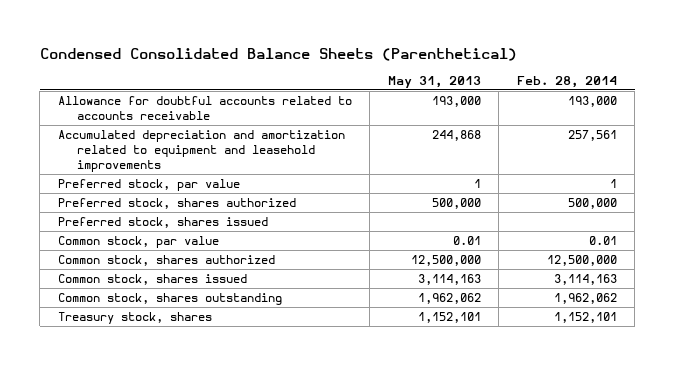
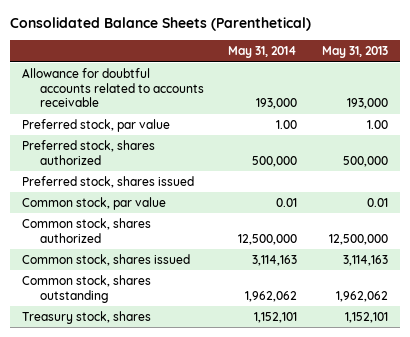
[39,47,517,61] Condensed Consolidated Balance Sheets (Parenthetical) -> [9,17,311,32] Consolidated Balance Sheets (Parenthetical)
[516,75,617,88] Feb. 28, 2014 -> none
none -> [228,46,298,59] May 31, 2014
[57,130,345,172] Accumulated depreciation and amortization related to equipment and leasehold improvements -> none
[473,179,481,189] 1 -> [366,119,388,129] 1.00

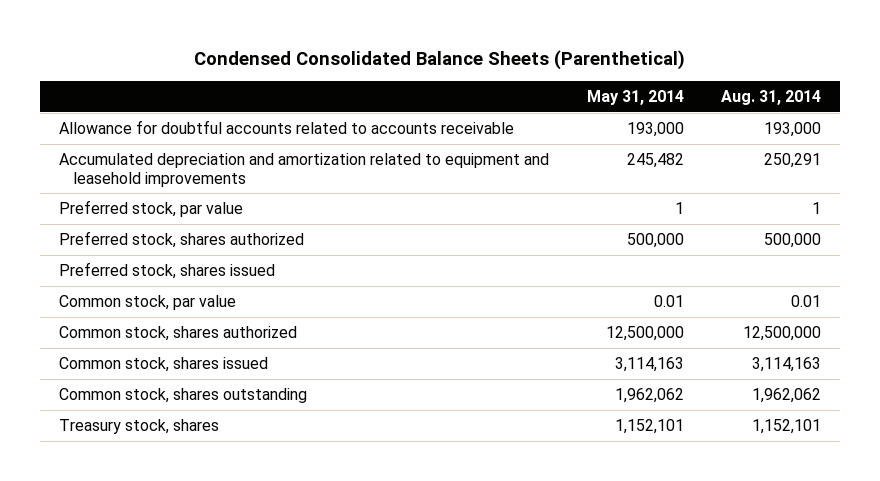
[9,17,311,32] Consolidated Balance Sheets (Parenthetical) -> [194,49,686,70] Condensed Consolidated Balance Sheets (Parenthetical)
[321,46,388,59] May 31, 2013 -> none
none -> [721,89,822,105] Aug. 31, 2014
none -> [58,153,549,187] Accumulated depreciation and amortization related to equipment and leasehold improvements
[276,119,298,129] 1.00 -> [674,202,684,215] 1

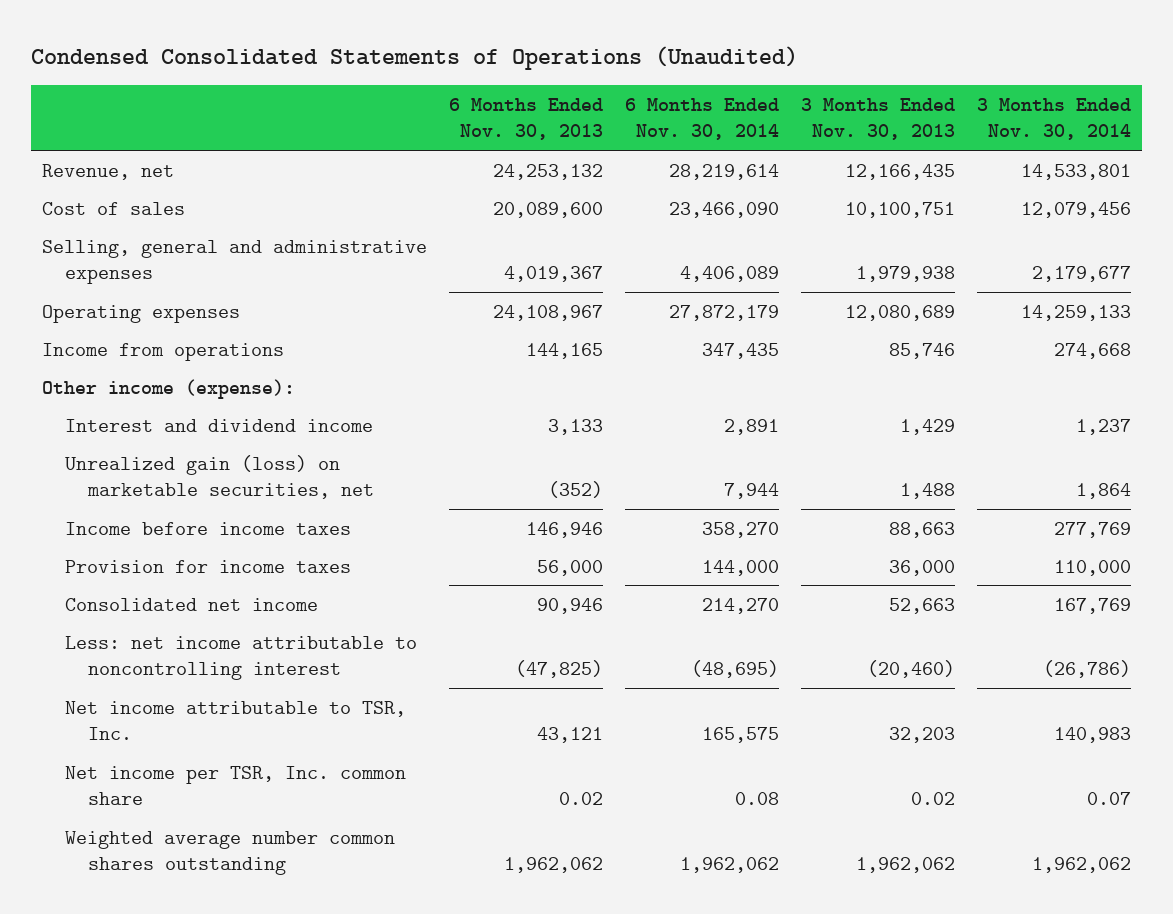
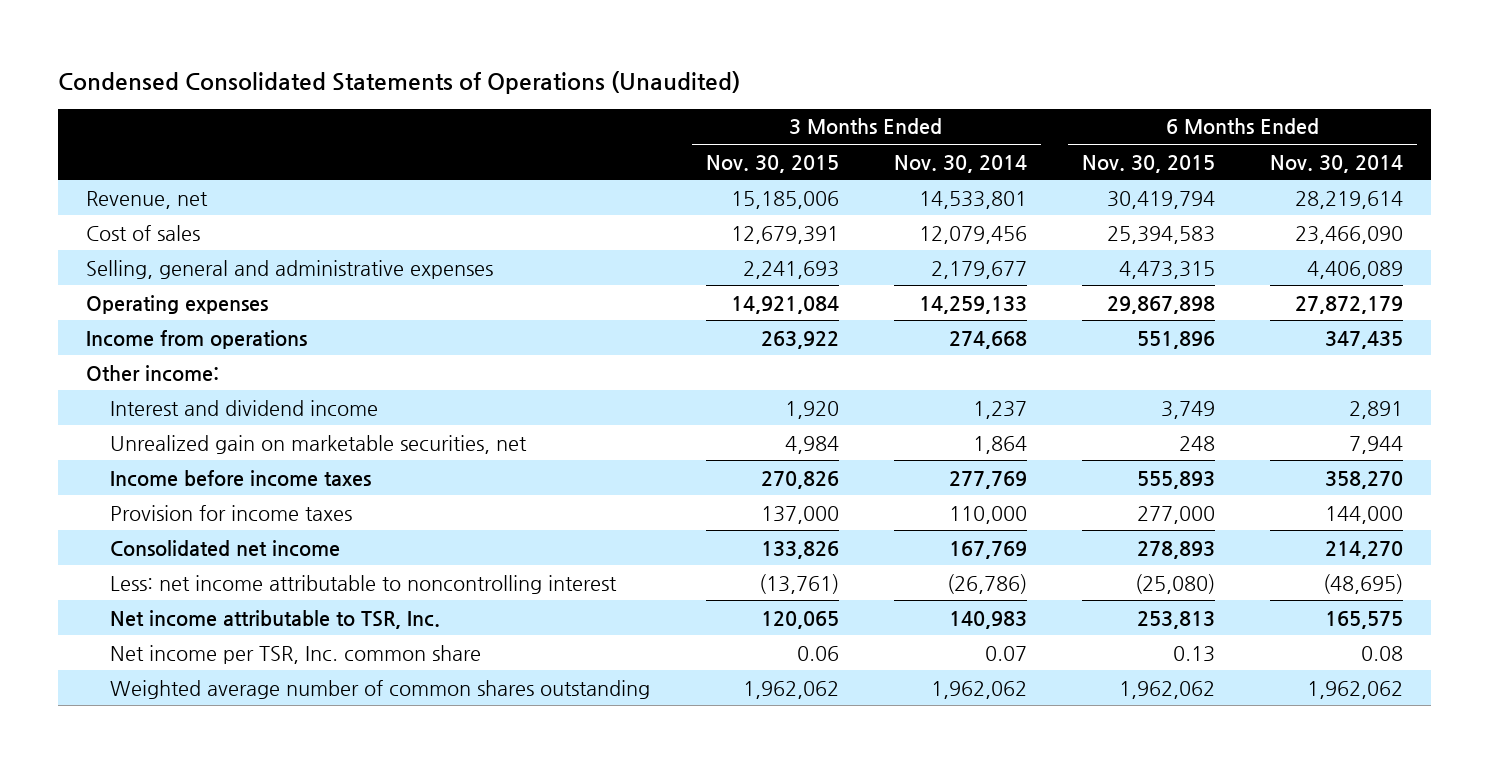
[449,97,604,141] 6 Months Ended Nov. 30, 2013 -> none
[800,97,955,141] 3 Months Ended Nov. 30, 2013 -> none
none -> [705,154,839,173] Nov. 30, 2015
none -> [1082,154,1216,173] Nov. 30, 2015
[42,378,296,399] Other income (expense): -> [86,364,220,382] Other income:
[65,454,375,500] Unrealized gain (loss) on marketable securities, net -> [110,434,528,454] Unrealized gain on marketable securities, net
[65,830,396,876] Weighted average number common shares outstanding -> [110,679,651,699] Weighted average number of common shares outstanding

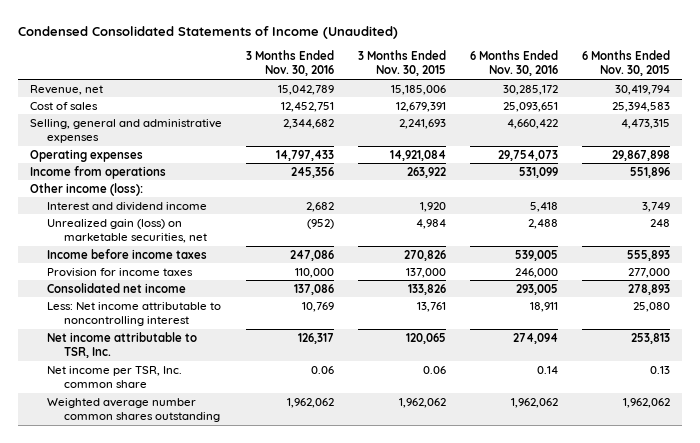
[58,71,741,95] Condensed Consolidated Statements of Operations (Unaudited) -> [18,26,399,40] Condensed Consolidated Statements of Income (Unaudited)
[893,154,1027,173] Nov. 30, 2014 -> none
[1270,154,1404,173] Nov. 30, 2014 -> none
none -> [245,50,334,77] 3 Months Ended Nov. 30, 2016
none -> [469,50,558,77] 6 Months Ended Nov. 30, 2016
[86,364,220,382] Other income: -> [30,182,144,196] Other income (loss):
[110,434,528,454] Unrealized gain on marketable securities, net -> [47,218,208,243] Unrealized gain (loss) on marketable securities, net
[110,574,618,594] Less: net income attributable to noncontrolling interest -> [47,301,222,326] Less: Net income attributable to noncontrolling interest
[758,573,839,594] (13,761) -> [416,301,446,312] 13,761
[1135,573,1216,594] (25,080) -> [632,301,670,312] 25,080
[110,679,651,699] Weighted average number of common shares outstanding -> [47,397,221,422] Weighted average number common shares outstanding

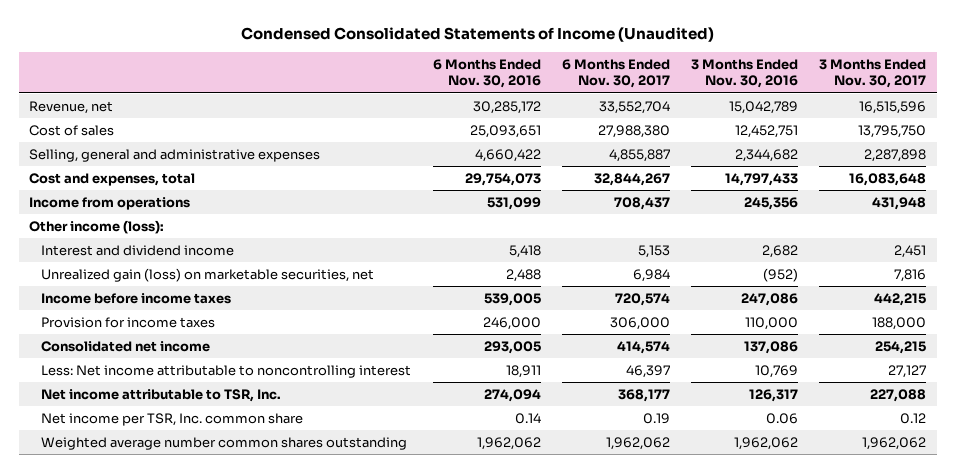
[357,50,446,77] 3 Months Ended Nov. 30, 2015 -> none
[581,50,670,77] 6 Months Ended Nov. 30, 2015 -> none
none -> [561,58,670,89] 6 Months Ended Nov. 30, 2017
none -> [819,58,927,89] 3 Months Ended Nov. 30, 2017
[30,148,144,162] Operating expenses -> [29,172,196,186] Cost and expenses, total

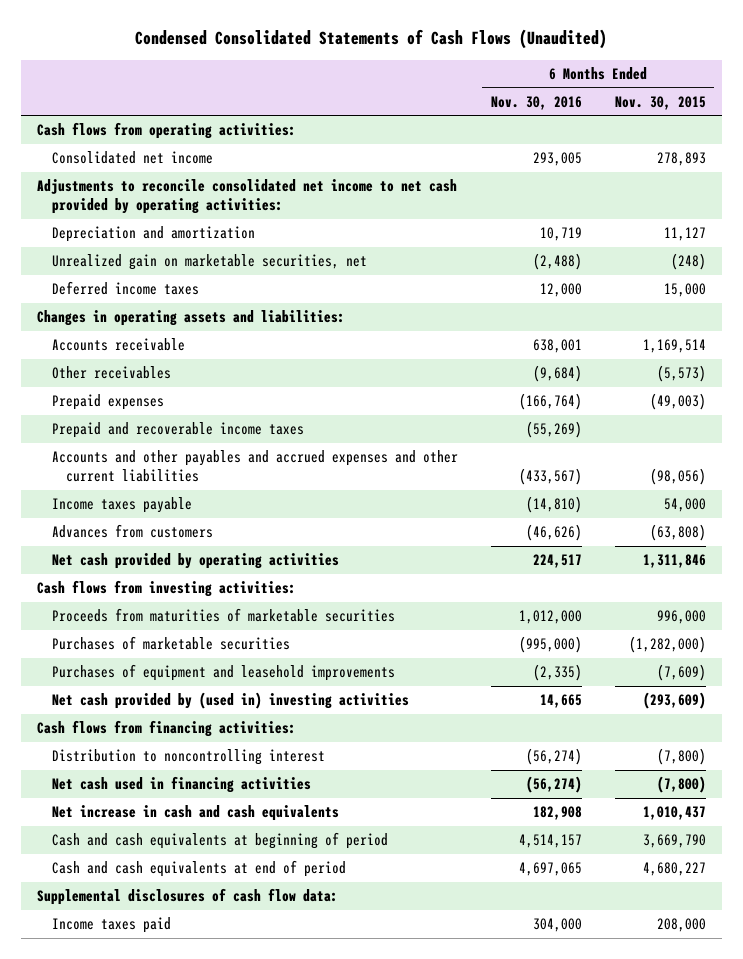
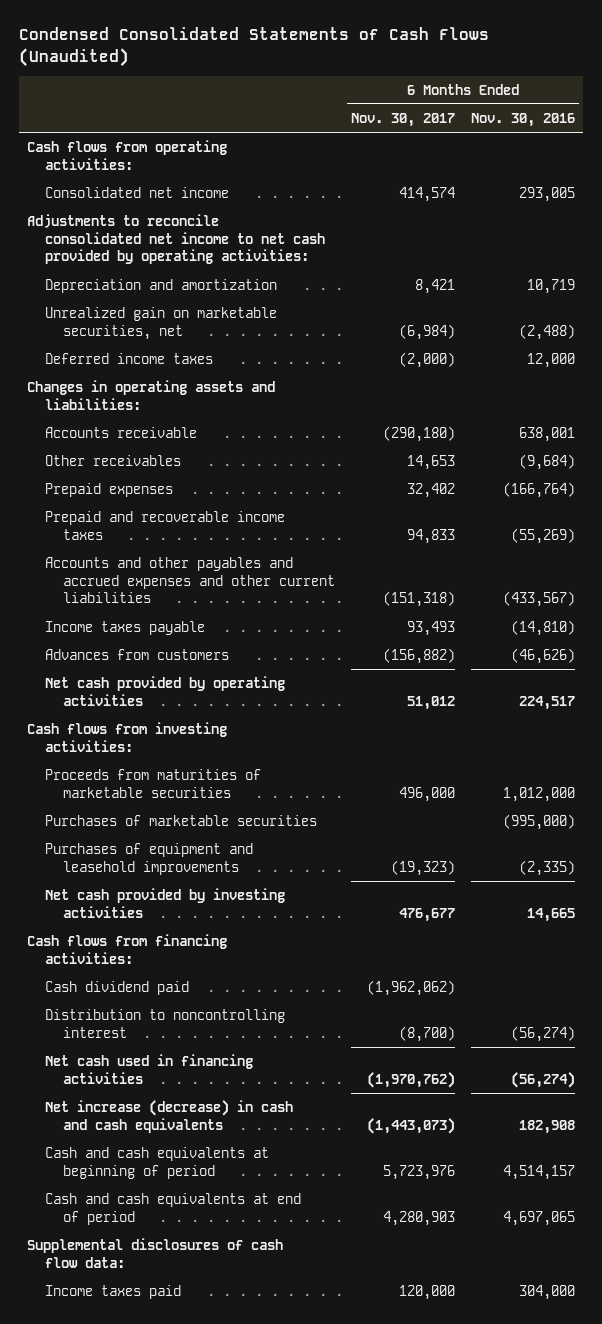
[614,95,706,110] Nov. 30, 2015 -> none
none -> [350,113,455,128] Nov. 30, 2017
[51,692,409,710] Net cash provided by (used in) investing activities -> [44,888,285,918] Net cash provided by investing activities
none -> [44,981,189,996] Cash dividend paid
[51,805,339,822] Net increase in cash and cash equivalents -> [44,1100,293,1133] Net increase (decrease) in cash and cash equivalents

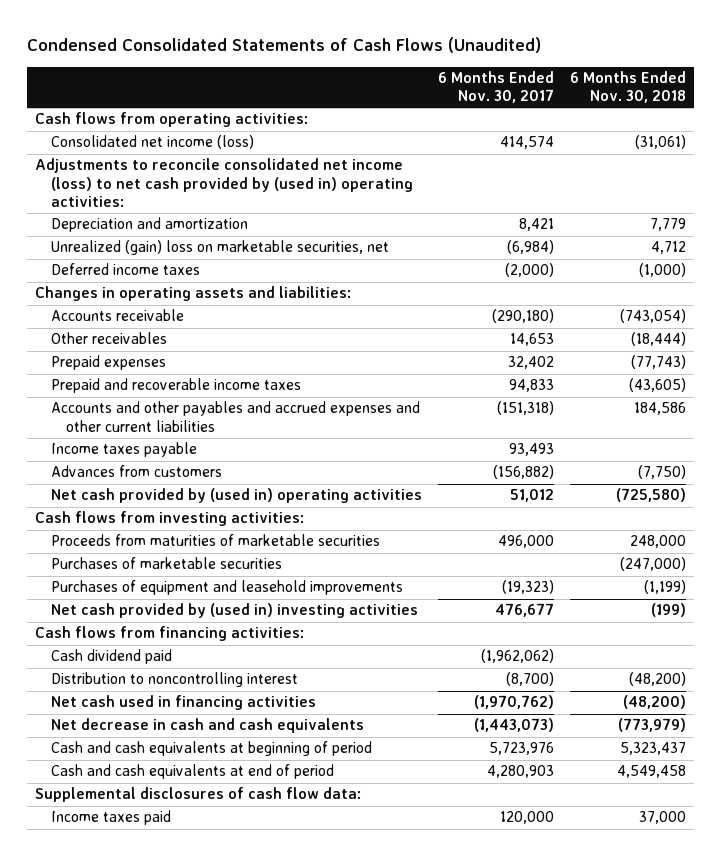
[470,113,575,128] Nov. 30, 2016 -> none
none -> [570,71,687,104] 6 Months Ended Nov. 30, 2018
[44,187,229,199] Consolidated net income -> [50,135,254,150] Consolidated net income (loss)
[26,214,325,265] Adjustments to reconcile consolidated net income to net cash provided by operating activities: -> [35,158,413,207] Adjustments to reconcile consolidated net income (loss) to net cash provided by (used in) operating activities:
[44,307,277,340] Unrealized gain on marketable securities, net -> [50,240,389,256] Unrealized (gain) loss on marketable securities, net
[44,676,285,706] Net cash provided by operating activities -> [50,488,422,504] Net cash provided by (used in) operating activities
[44,888,285,918] Net cash provided by investing activities -> [50,603,418,619] Net cash provided by (used in) investing activities
[44,1100,293,1133] Net increase (decrease) in cash and cash equivalents -> [50,718,364,734] Net decrease in cash and cash equivalents

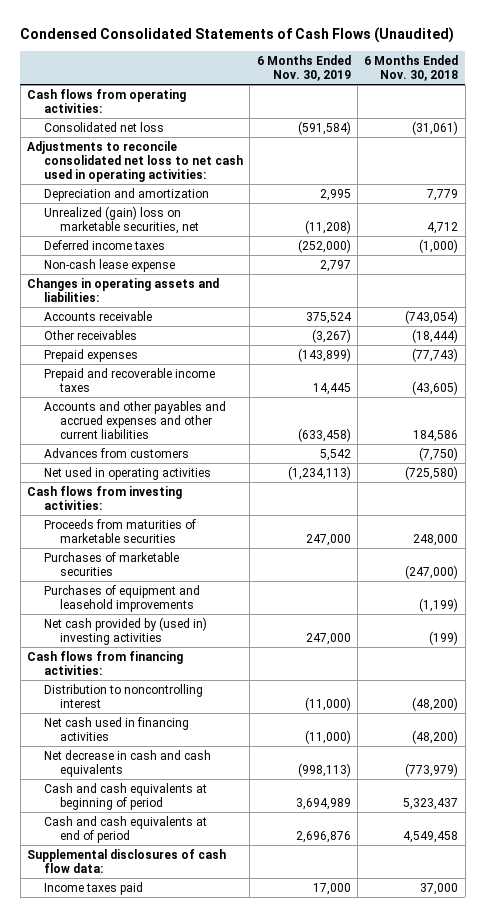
[437,71,554,104] 6 Months Ended Nov. 30, 2017 -> none
none -> [256,55,351,82] 6 Months Ended Nov. 30, 2019
[50,135,254,150] Consolidated net income (loss) -> [43,121,164,132] Consolidated net loss
[35,158,413,207] Adjustments to reconcile consolidated net income (loss) to net cash provided by (used in) operating activities: -> [27,140,243,182] Adjustments to reconcile consolidated net loss to net cash used in operating activities:
none -> [43,258,175,272] Non-cash lease expense
[50,442,197,458] Income taxes payable -> none
[50,488,422,504] Net cash provided by (used in) operating activities -> [43,466,211,480] Net used in operating activities
[50,649,172,665] Cash dividend paid -> none

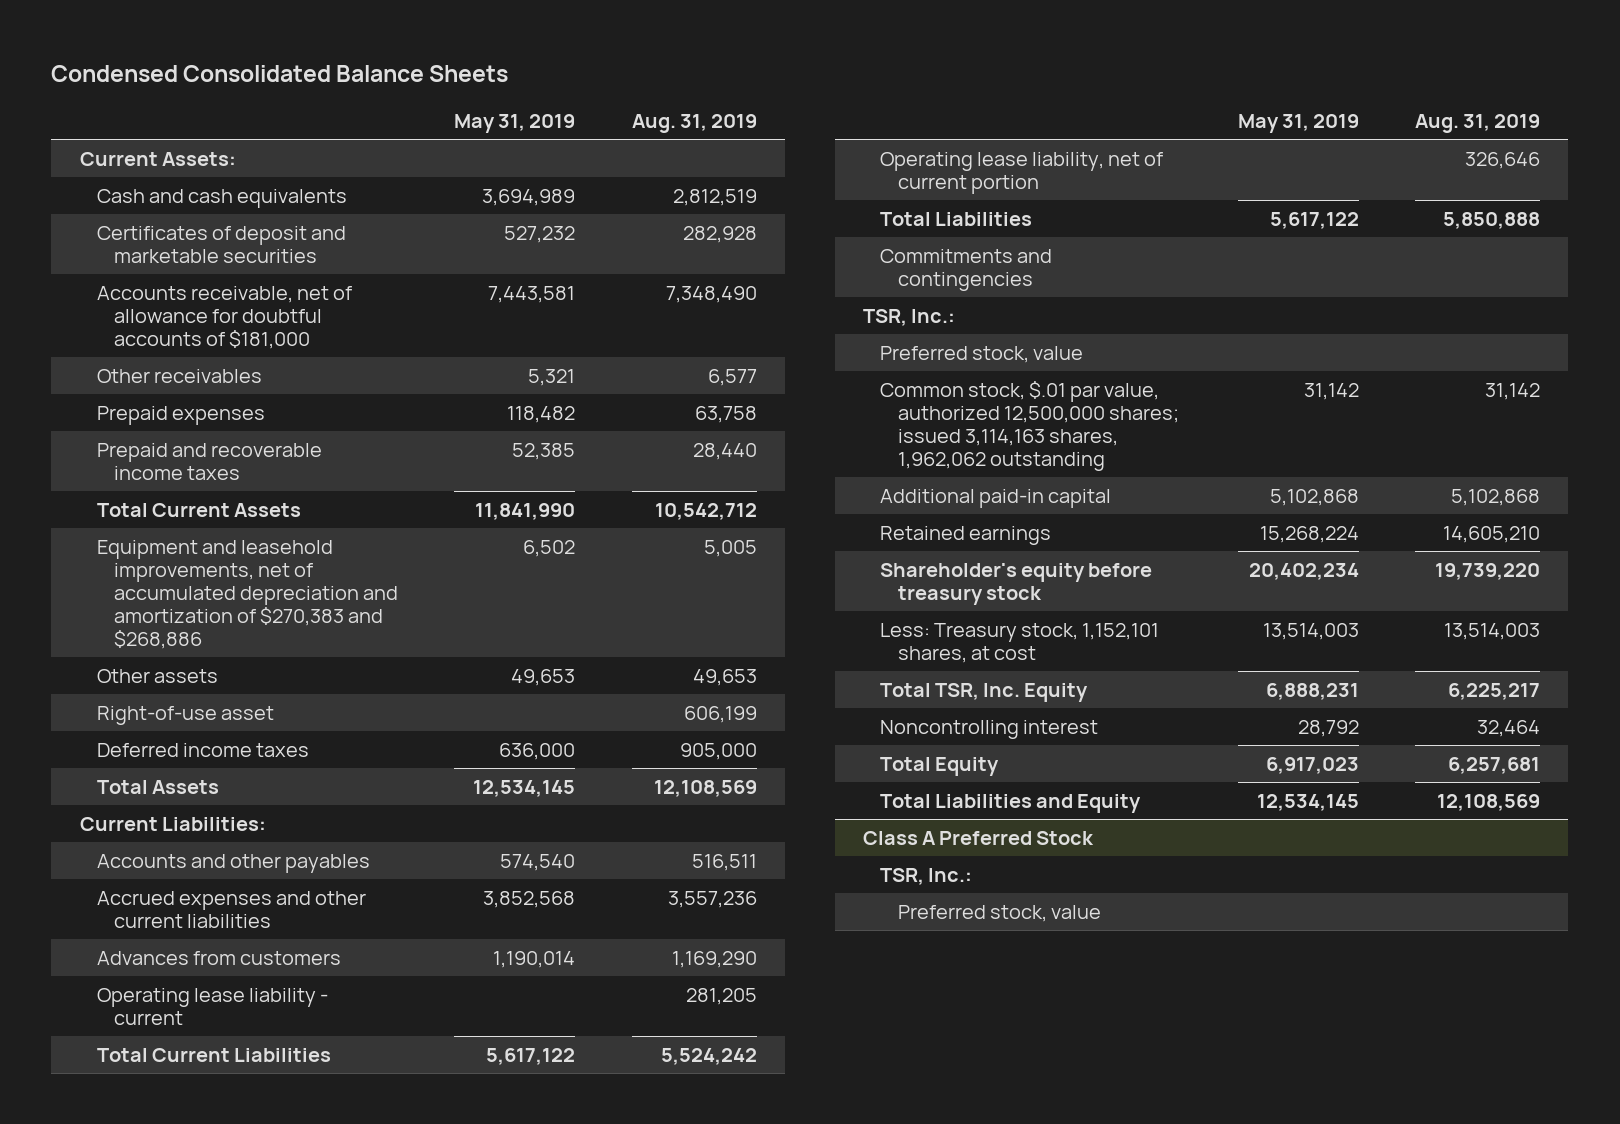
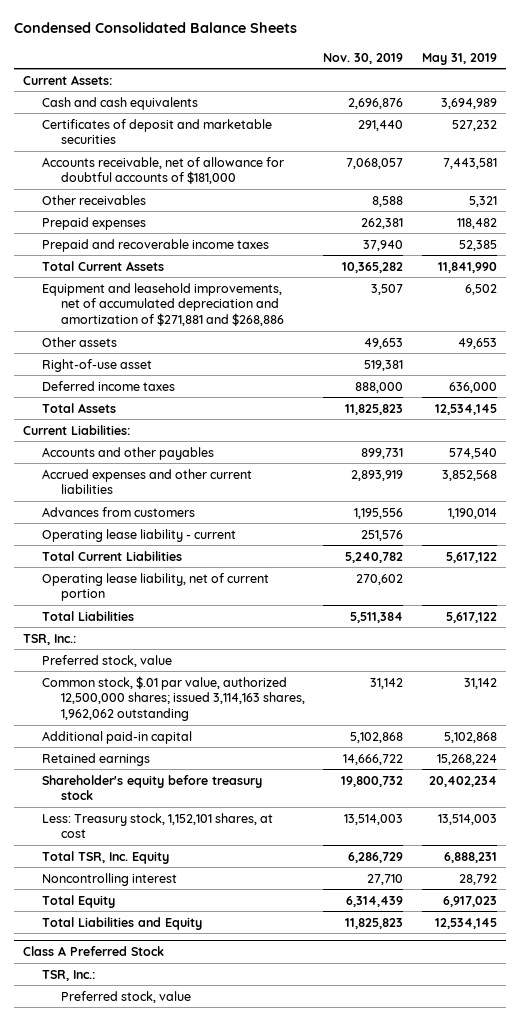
[631,114,757,134] Aug. 31, 2019 -> none
none -> [323,52,404,64] Nov. 30, 2019
[96,539,399,649] Equipment and leasehold improvements, net of accumulated depreciation and amortization of $270,383 and $268,886 -> [42,282,285,326] Equipment and leasehold improvements, net of accumulated depreciation and amortization of $271,881 and $268,886
[880,248,1053,291] Commitments and contingencies -> none

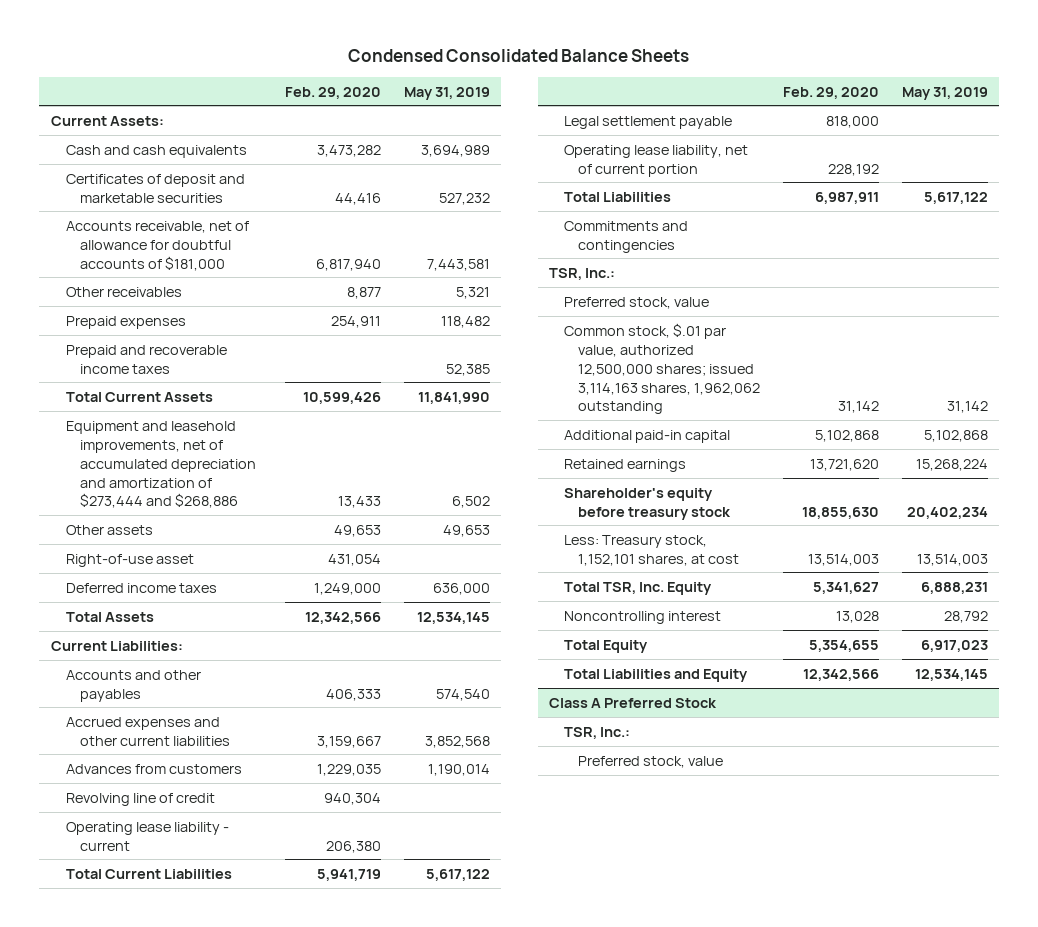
[323,52,404,64] Nov. 30, 2019 -> none
none -> [284,86,381,99] Feb. 29, 2020
[42,282,285,326] Equipment and leasehold improvements, net of accumulated depreciation and amortization of $271,881 and $268,886 -> [65,420,257,509] Equipment and leasehold improvements, net of accumulated depreciation and amortization of $273,444 and $268,886
none -> [65,792,215,806] Revolving line of credit
none -> [563,115,732,129] Legal settlement payable
none -> [563,220,688,253] Commitments and contingencies

